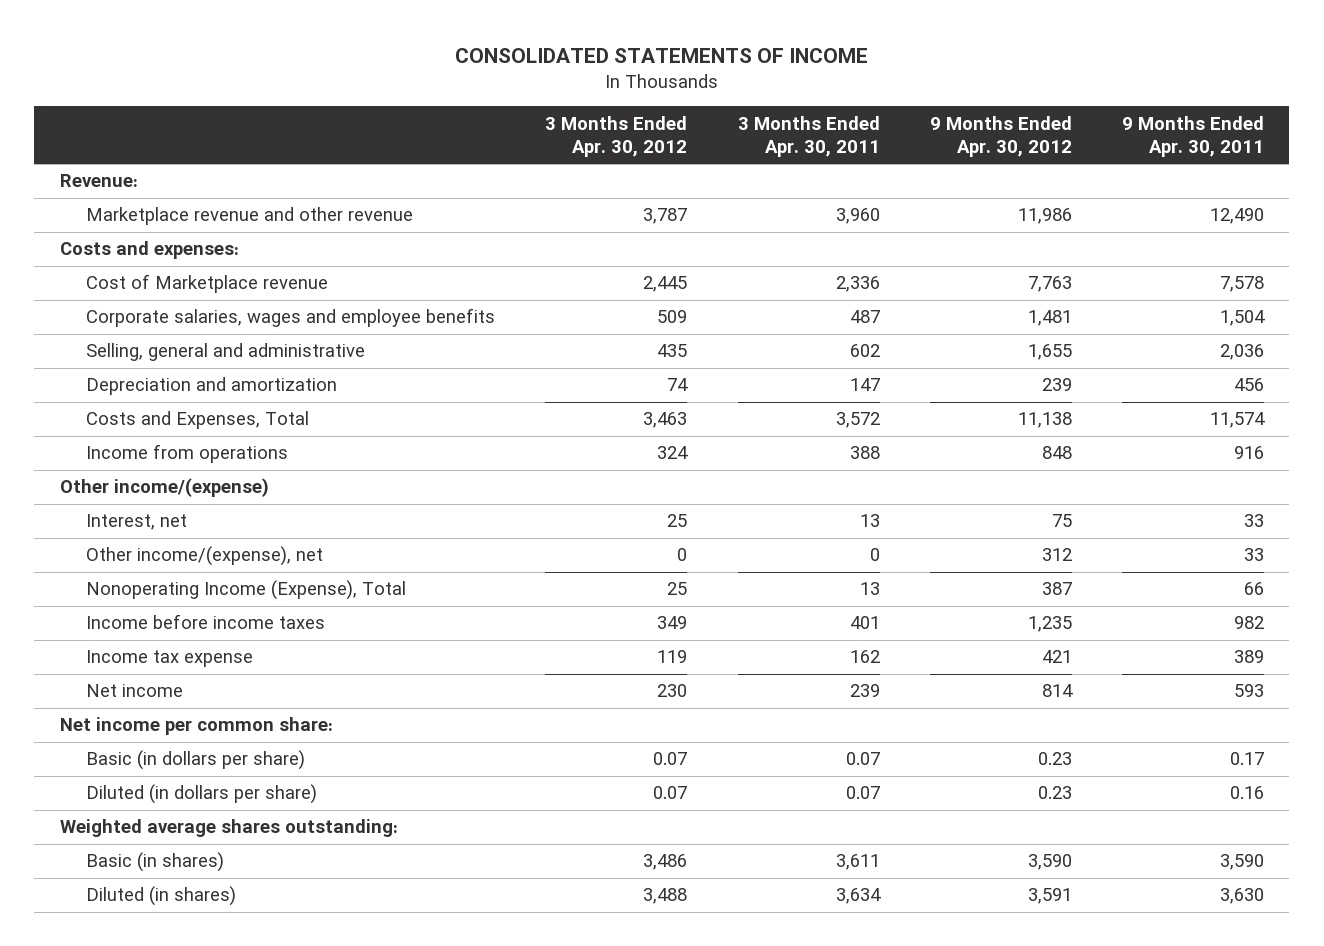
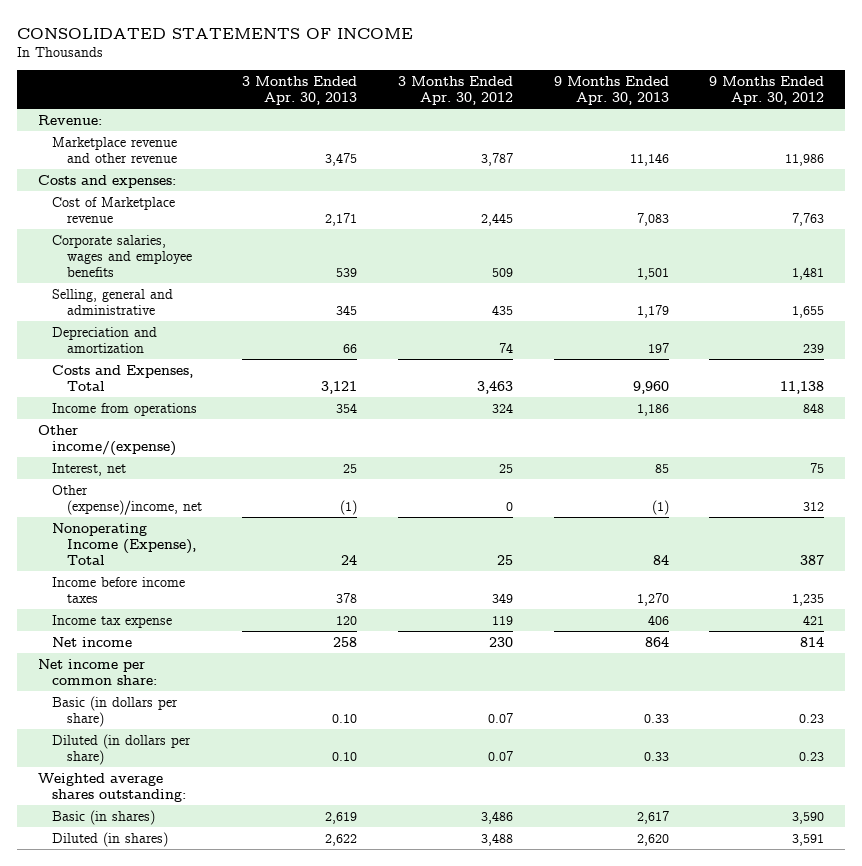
[737,115,880,157] 3 Months Ended Apr. 30, 2011 -> none
[1122,115,1265,157] 9 Months Ended Apr. 30, 2011 -> none
none -> [242,76,358,106] 3 Months Ended Apr. 30, 2013
none -> [553,76,669,106] 9 Months Ended Apr. 30, 2013
[86,546,324,567] Other income/(expense), net -> [52,484,202,515] Other (expense)/income, net

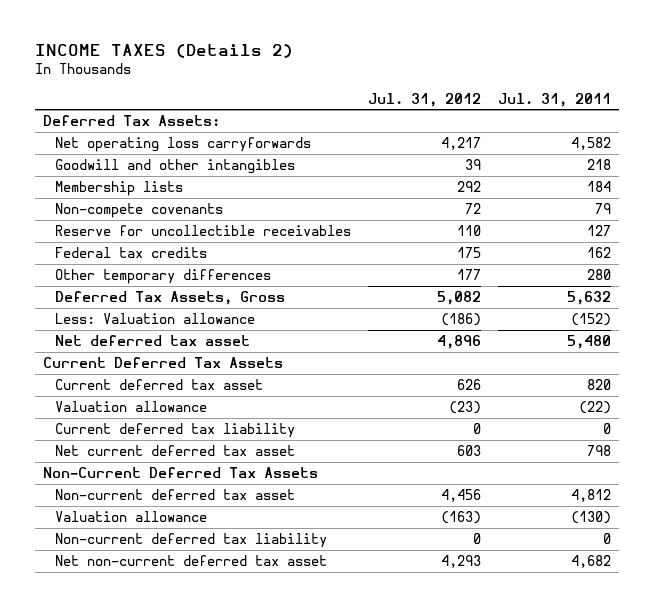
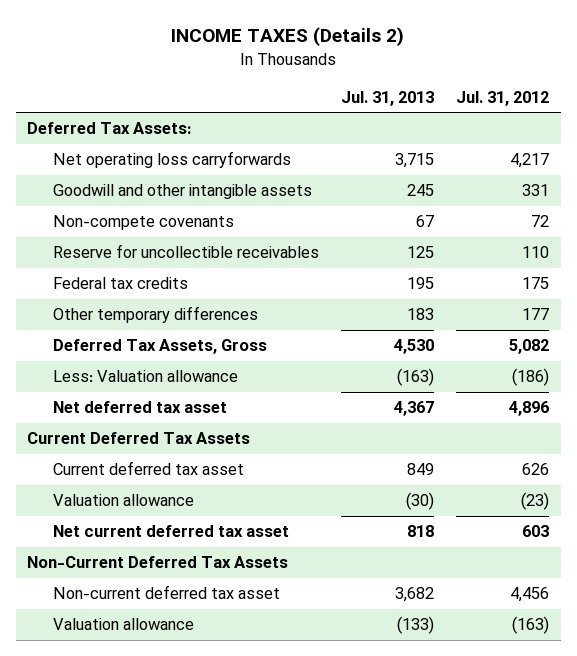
[497,92,611,107] Jul. 31, 2011 -> none
none -> [341,90,435,106] Jul. 31, 2013
[54,181,183,197] Membership lists -> none
[54,159,295,175] Goodwill and other intangibles -> [52,184,312,200] Goodwill and other intangible assets
[464,159,481,171] 39 -> [522,184,550,197] 331
[54,423,295,439] Current deferred tax liability -> none
[54,533,327,549] Non-current deferred tax liability -> none
[54,555,327,567] Net non-current deferred tax asset -> none

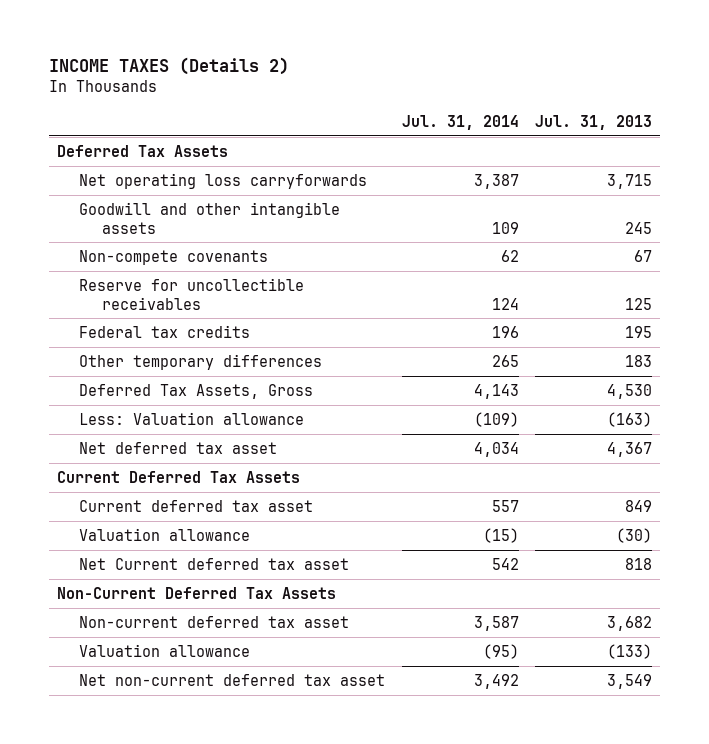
[456,90,550,106] Jul. 31, 2012 -> none
none -> [401,114,519,130] Jul. 31, 2014
[27,122,192,135] Deferred Tax Assets: -> [57,144,229,157] Deferred Tax Assets
[52,525,289,538] Net current deferred tax asset -> [79,557,350,570] Net Current deferred tax asset
none -> [79,673,386,686] Net non-current deferred tax asset

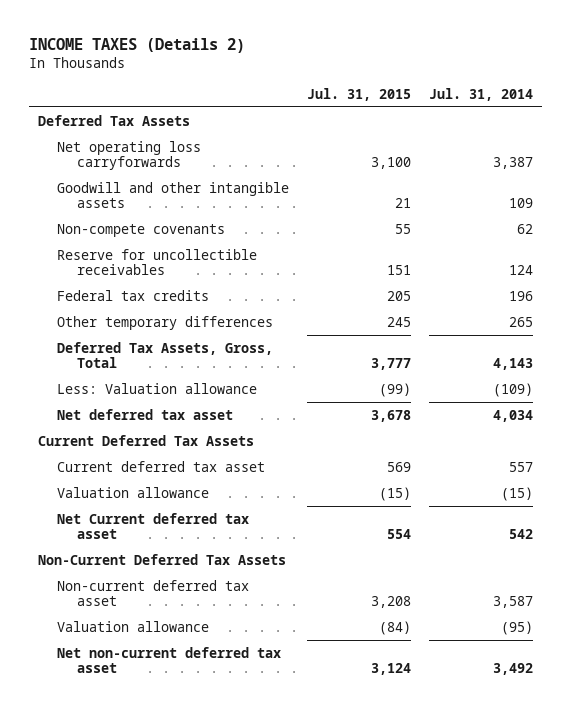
[535,114,653,130] Jul. 31, 2013 -> none
none -> [307,87,412,101] Jul. 31, 2015
[79,383,314,399] Deferred Tax Assets, Gross -> [57,341,274,369] Deferred Tax Assets, Gross, Total

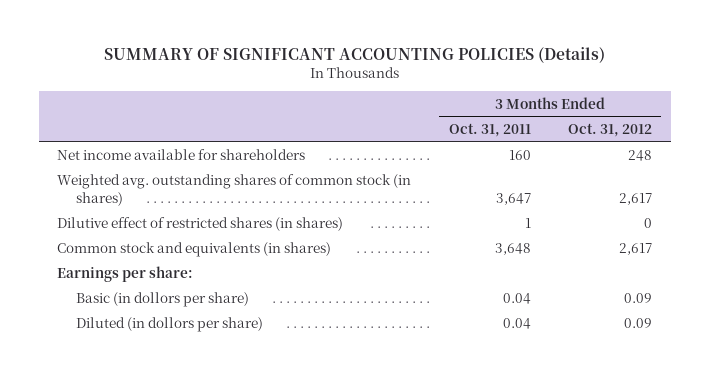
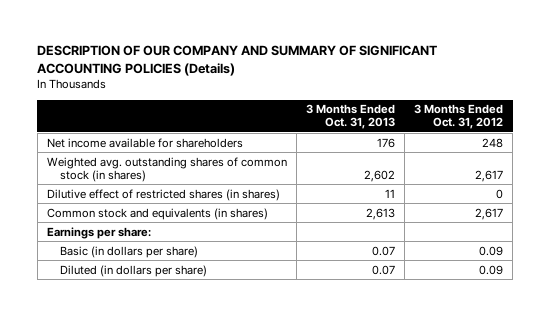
[103,46,605,63] SUMMARY OF SIGNIFICANT ACCOUNTING POLICIES (Details) -> [37,45,438,76] DESCRIPTION OF OUR COMPANY AND SUMMARY OF SIGNIFICANT ACCOUNTING POLICIES (Details)
[448,122,531,137] Oct. 31, 2011 -> none
none -> [306,104,396,130] 3 Months Ended Oct. 31, 2013
[76,292,250,308] Basic (in dollors per share) -> [59,245,198,258] Basic (in dollars per share)
[76,317,264,333] Diluted (in dollors per share) -> [59,264,207,277] Diluted (in dollars per share)

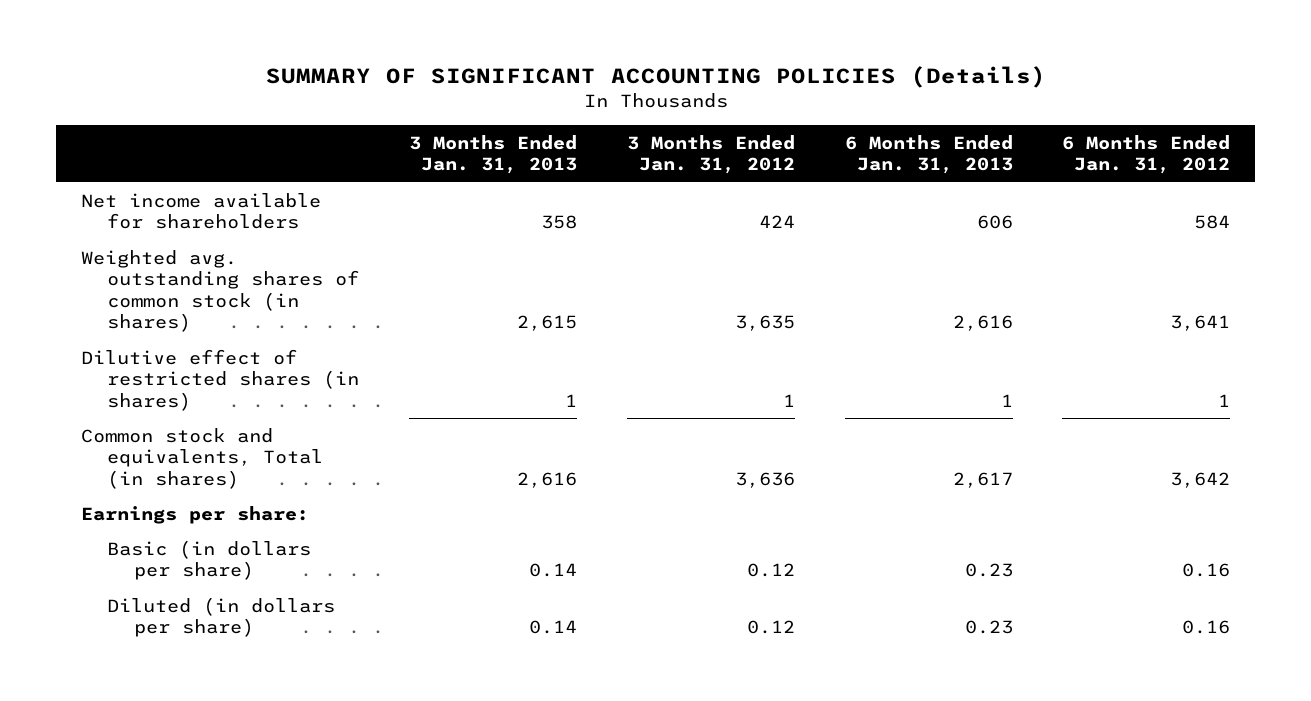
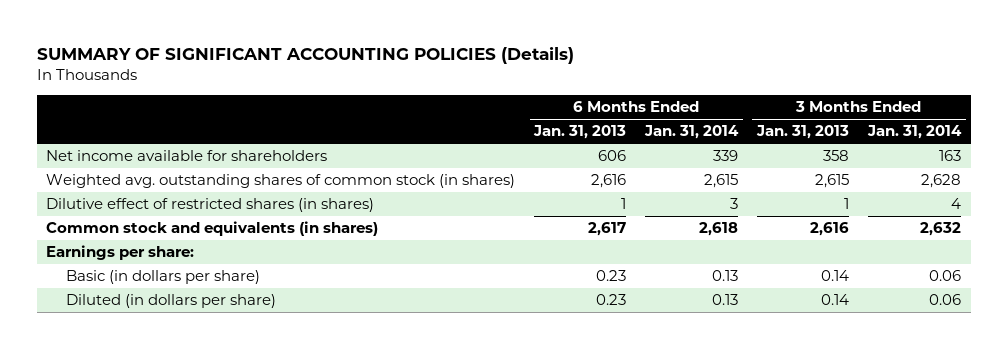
[626,134,795,175] 3 Months Ended Jan. 31, 2012 -> none
[1062,134,1231,175] 6 Months Ended Jan. 31, 2012 -> none
none -> [644,125,740,140] Jan. 31, 2014
none -> [867,125,963,140] Jan. 31, 2014
[80,427,324,489] Common stock and equivalents, Total (in shares) -> [46,221,379,237] Common stock and equivalents (in shares)

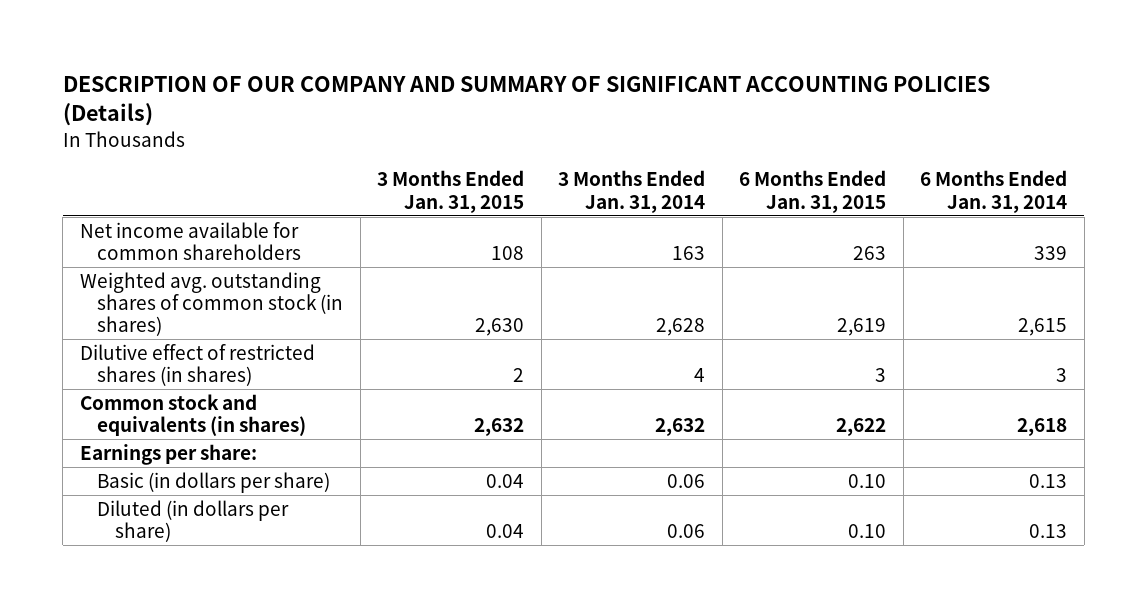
[36,47,574,65] SUMMARY OF SIGNIFICANT ACCOUNTING POLICIES (Details) -> [62,75,990,127] DESCRIPTION OF OUR COMPANY AND SUMMARY OF SIGNIFICANT ACCOUNTING POLICIES (Details)
[533,125,627,140] Jan. 31, 2013 -> none
[756,125,850,140] Jan. 31, 2013 -> none
none -> [377,170,525,213] 3 Months Ended Jan. 31, 2015
none -> [739,170,887,213] 6 Months Ended Jan. 31, 2015
[46,150,328,162] Net income available for shareholders -> [79,221,302,261] Net income available for common shareholders

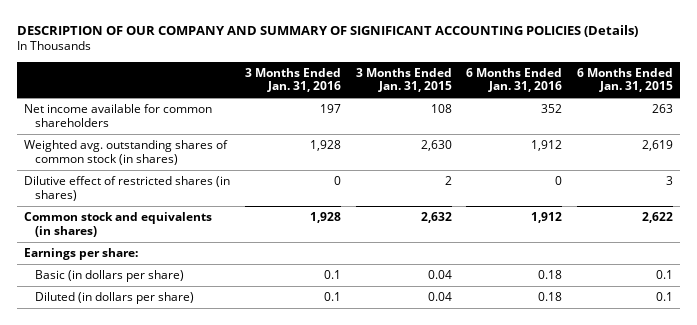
[558,170,706,213] 3 Months Ended Jan. 31, 2014 -> none
[920,170,1068,213] 6 Months Ended Jan. 31, 2014 -> none
none -> [245,67,342,93] 3 Months Ended Jan. 31, 2016
none -> [466,67,563,93] 6 Months Ended Jan. 31, 2016
[848,473,887,488] 0.10 -> [655,270,673,280] 0.1
[848,524,887,539] 0.10 -> [655,292,673,302] 0.1

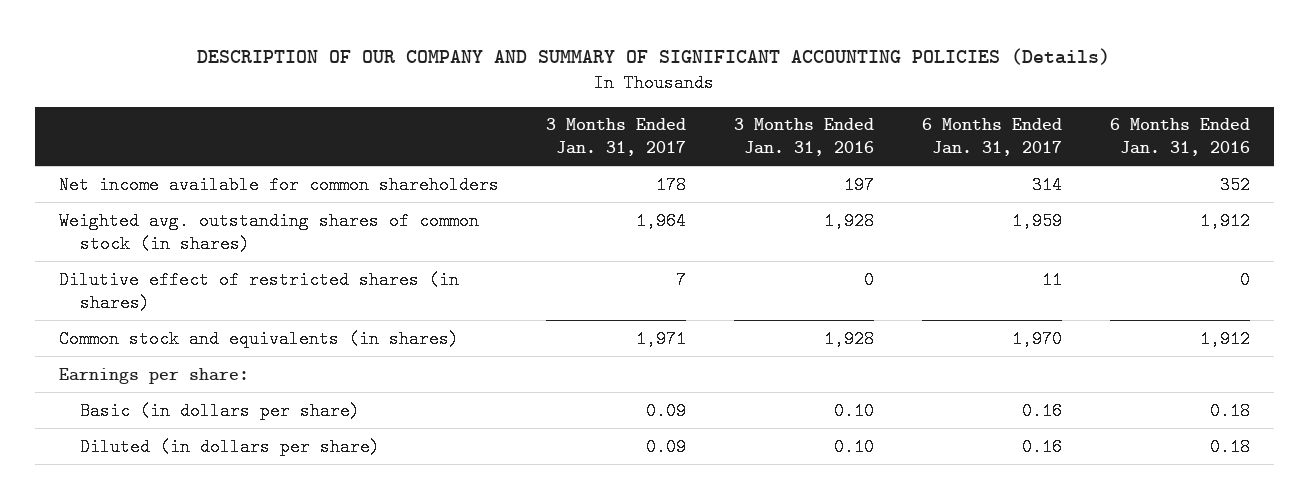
[355,67,452,93] 3 Months Ended Jan. 31, 2015 -> none
[576,67,673,93] 6 Months Ended Jan. 31, 2015 -> none
none -> [546,118,687,157] 3 Months Ended Jan. 31, 2017
none -> [922,118,1063,157] 6 Months Ended Jan. 31, 2017
[324,270,342,280] 0.1 -> [834,401,875,420] 0.10
[324,292,342,302] 0.1 -> [834,437,875,456] 0.10

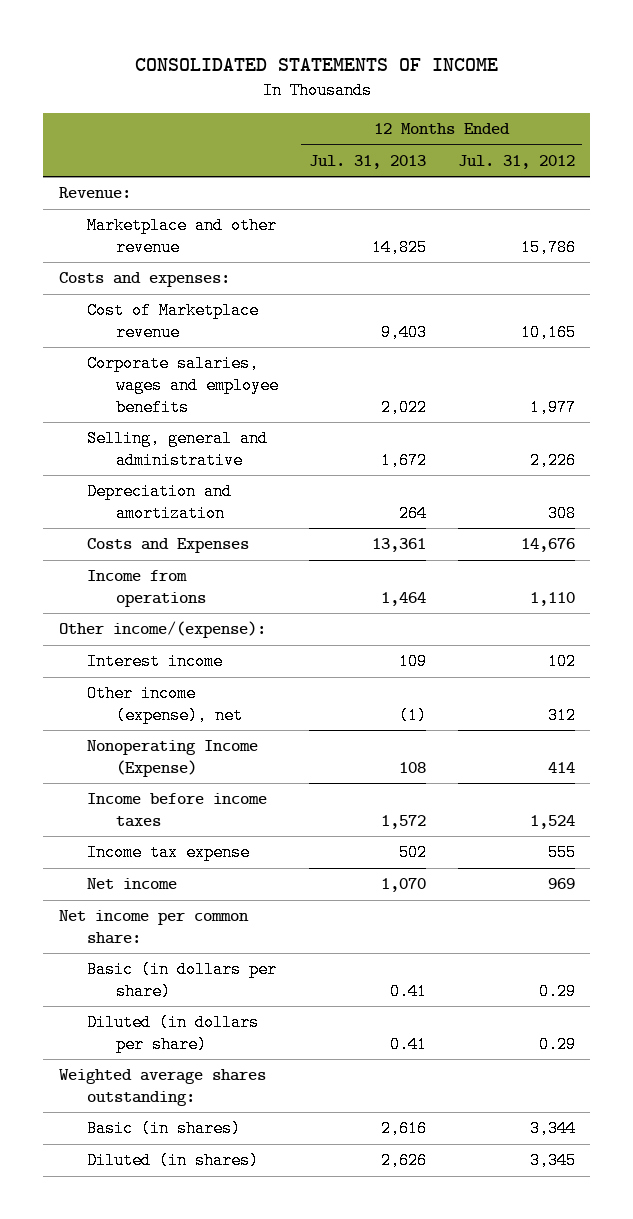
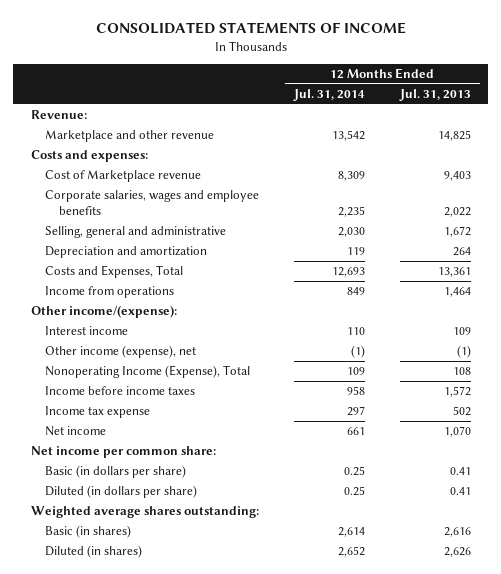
[457,155,575,170] Jul. 31, 2012 -> none
none -> [292,89,365,102] Jul. 31, 2014
[87,538,250,554] Costs and Expenses -> [44,265,183,279] Costs and Expenses, Total
[87,740,259,777] Nonoperating Income (Expense) -> [44,365,250,379] Nonoperating Income (Expense), Total

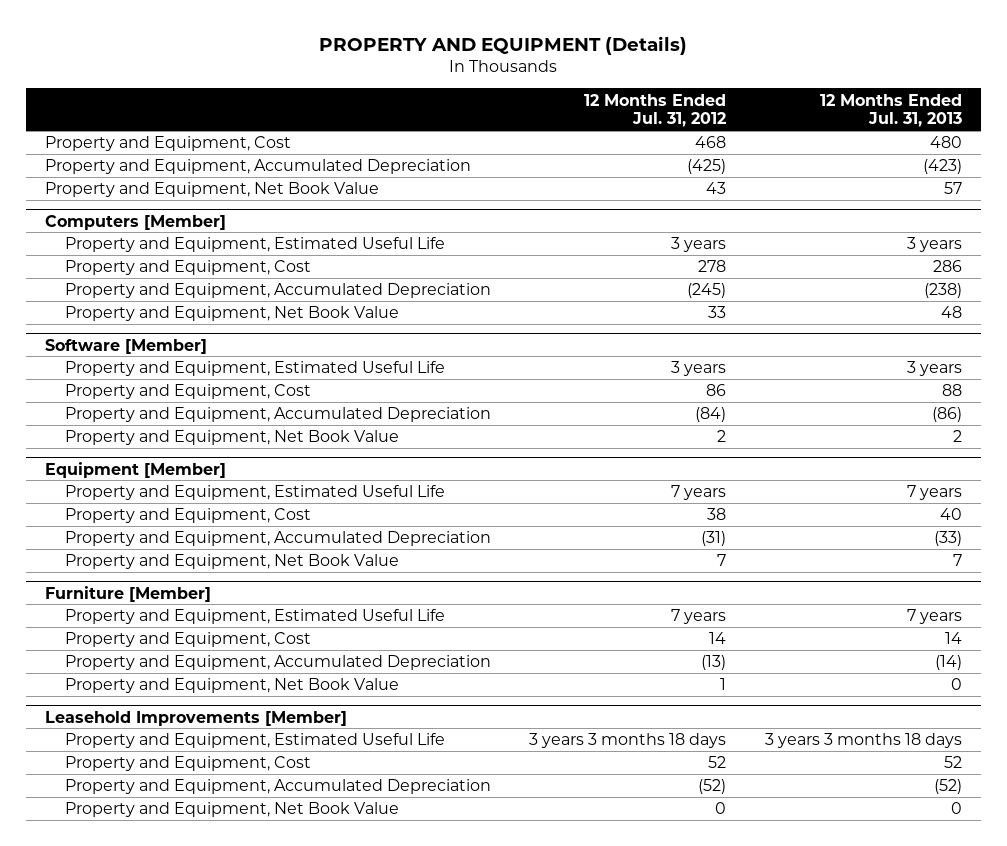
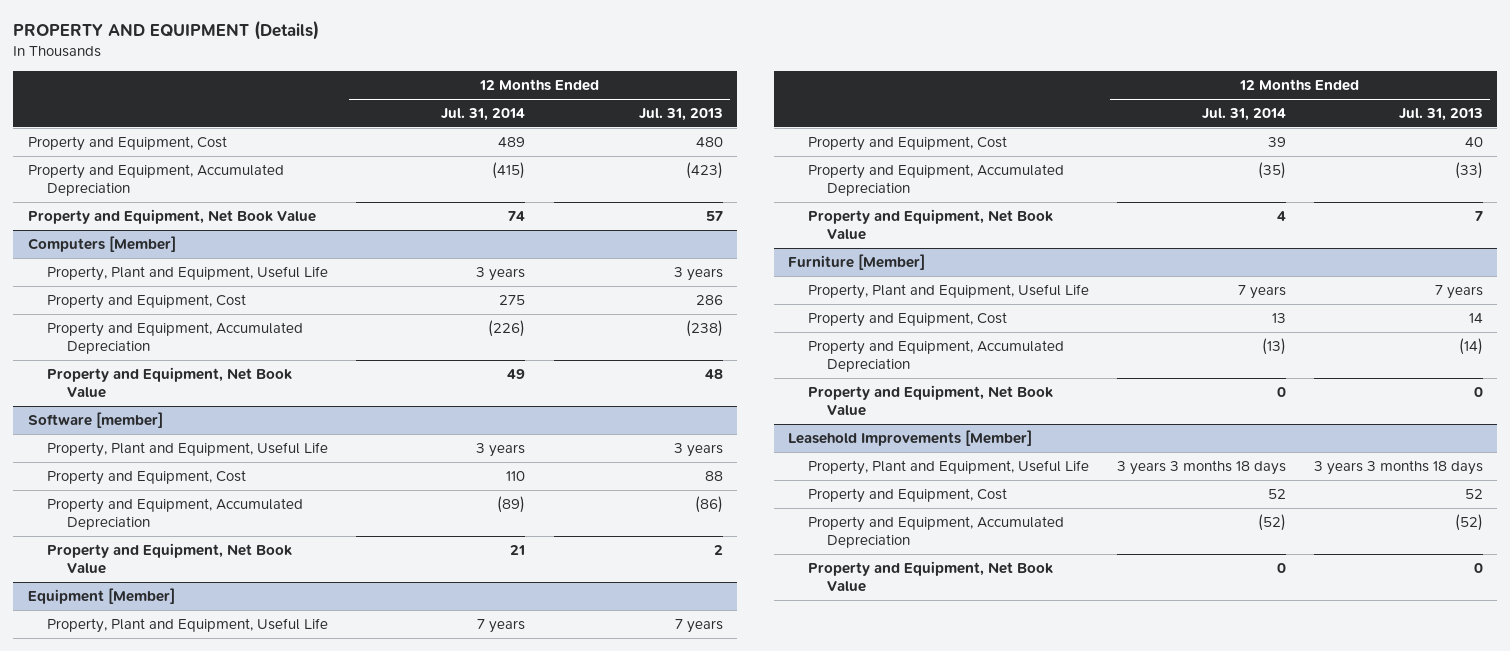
[584,93,727,128] 12 Months Ended Jul. 31, 2012 -> none
none -> [441,108,526,122] Jul. 31, 2014
[64,237,445,253] Property and Equipment, Estimated Useful Life -> [47,265,329,281] Property, Plant and Equipment, Useful Life
[45,338,208,354] Software [Member] -> [27,411,163,428] Software [member]
[64,361,445,377] Property and Equipment, Estimated Useful Life -> [47,441,329,457] Property, Plant and Equipment, Useful Life
[64,485,445,501] Property and Equipment, Estimated Useful Life -> [47,617,329,633] Property, Plant and Equipment, Useful Life
[64,609,445,625] Property and Equipment, Estimated Useful Life -> [807,283,1089,299] Property, Plant and Equipment, Useful Life
[64,733,445,749] Property and Equipment, Estimated Useful Life -> [807,459,1089,475] Property, Plant and Equipment, Useful Life

